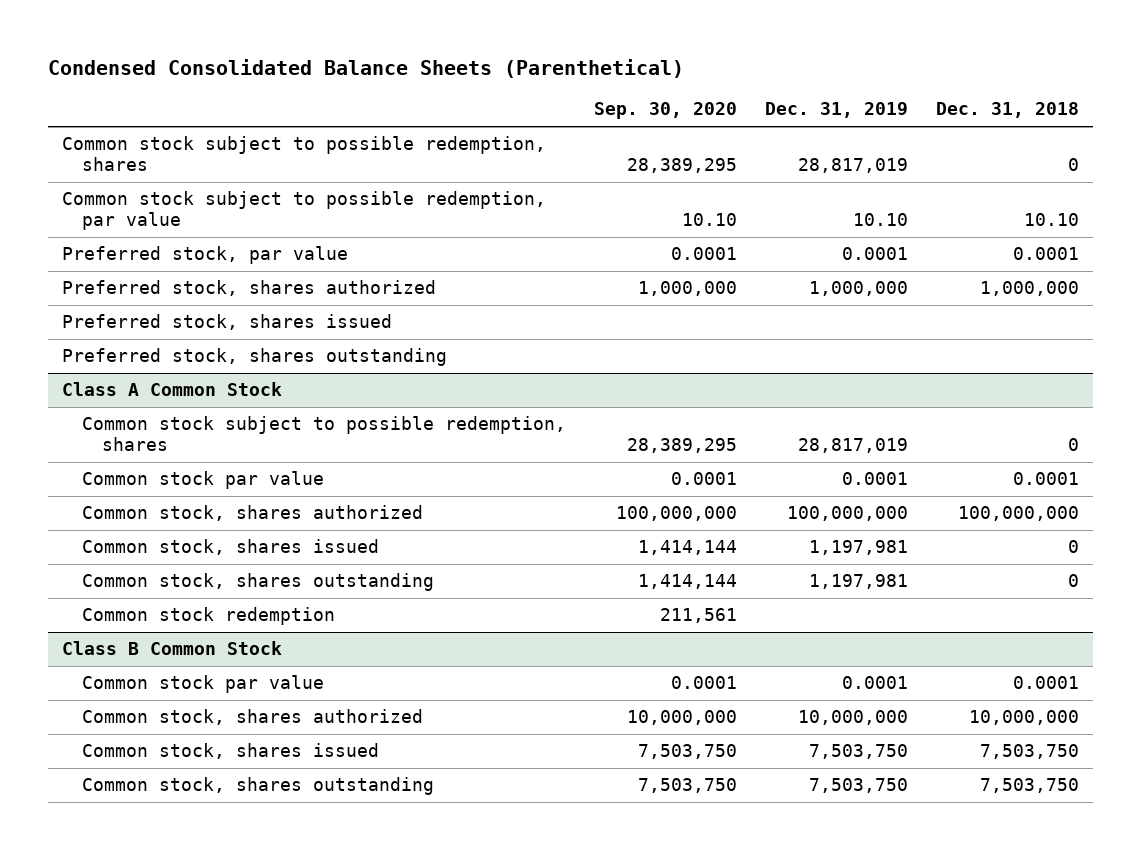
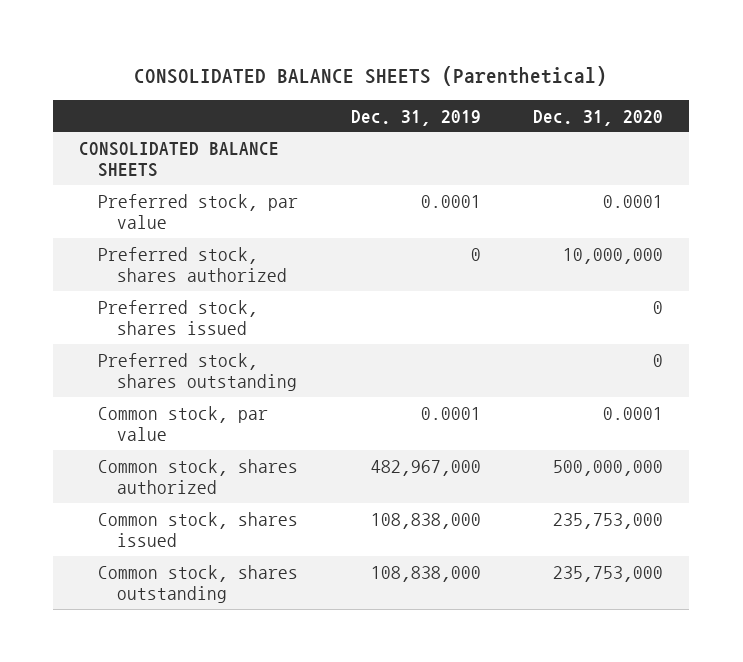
[47,58,684,78] Condensed Consolidated Balance Sheets (Parenthetical) -> [134,65,608,86] CONSOLIDATED BALANCE SHEETS (Parenthetical)
[593,102,737,120] Sep. 30, 2020 -> none
[935,102,1079,119] Dec. 31, 2018 -> none
none -> [533,109,664,126] Dec. 31, 2020
[61,136,546,172] Common stock subject to possible redemption, shares -> none
[61,191,546,231] Common stock subject to possible redemption, par value -> none
none -> [79,141,280,177] CONSOLIDATED BALANCE SHEETS
[808,281,908,297] 1,000,000 -> [470,247,481,261] 0
[61,382,282,397] Class A Common Stock -> none
[81,416,566,452] Common stock subject to possible redemption, shares -> none
[81,607,335,626] Common stock redemption -> none
[61,641,282,656] Class B Common Stock -> none
[81,675,324,694] Common stock par value -> none
[81,709,423,726] Common stock, shares authorized -> none
[81,743,379,760] Common stock, shares issued -> none
[81,777,434,796] Common stock, shares outstanding -> none
[81,471,324,490] Common stock par value -> [98,405,269,441] Common stock, par value
[786,506,908,522] 100,000,000 -> [370,459,481,476] 482,967,000
[808,540,908,556] 1,197,981 -> [370,512,481,529] 108,838,000
[808,574,908,590] 1,197,981 -> [370,565,481,582] 108,838,000

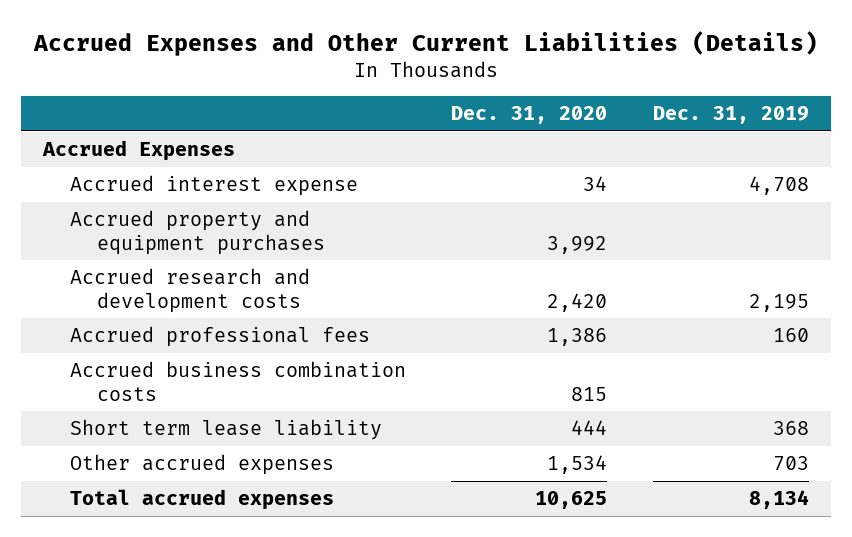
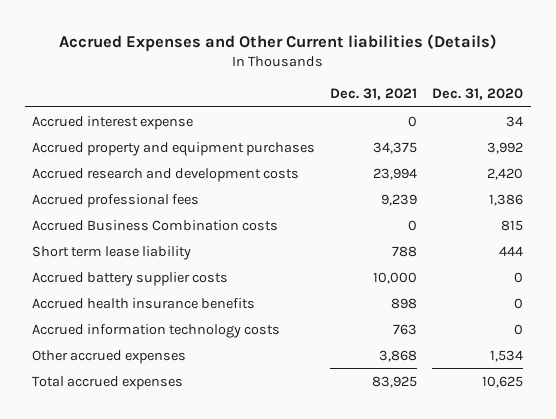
[32,30,818,56] Accrued Expenses and Other Current Liabilities (Details) -> [58,34,497,52] Accrued Expenses and Other Current liabilities (Details)
[652,106,809,125] Dec. 31, 2019 -> none
none -> [330,88,418,101] Dec. 31, 2021
[42,140,236,162] Accrued Expenses -> none
[70,361,407,401] Accrued business combination costs -> [32,219,279,231] Accrued Business Combination costs
none -> [32,271,229,286] Accrued battery supplier costs
none -> [32,297,256,309] Accrued health insurance benefits
none -> [32,323,281,338] Accrued information technology costs

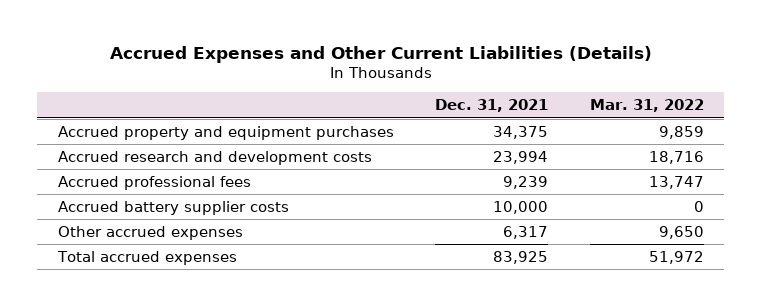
[58,34,497,52] Accrued Expenses and Other Current liabilities (Details) -> [109,45,652,63] Accrued Expenses and Other Current Liabilities (Details)
[432,88,524,101] Dec. 31, 2020 -> none
none -> [589,99,704,113] Mar. 31, 2022
[32,115,194,130] Accrued interest expense -> none
[32,219,279,231] Accrued Business Combination costs -> none
[32,245,192,260] Short term lease liability -> none
[32,297,256,309] Accrued health insurance benefits -> none
[32,323,281,338] Accrued information technology costs -> none
[379,349,418,362] 3,868 -> [503,225,549,239] 6,317

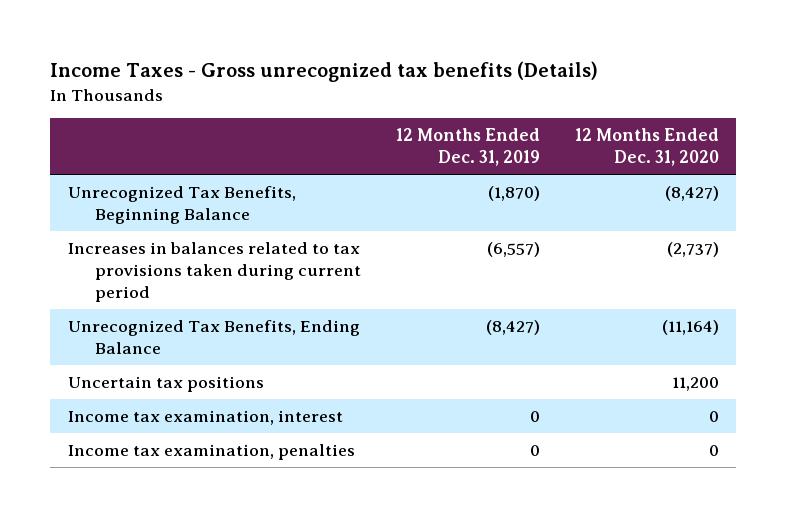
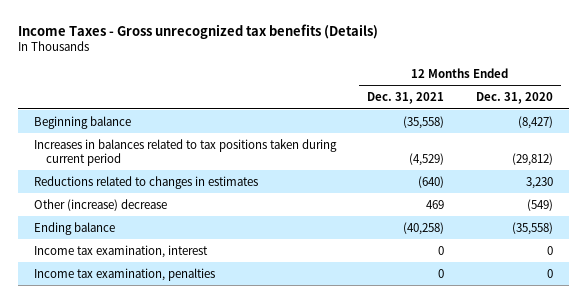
[396,128,541,167] 12 Months Ended Dec. 31, 2019 -> none
none -> [367,92,445,105] Dec. 31, 2021
[67,375,264,392] Uncertain tax positions -> none
[67,185,296,225] Unrecognized Tax Benefits, Beginning Balance -> [33,115,131,129] Beginning balance
[67,241,362,303] Increases in balances related to tax provisions taken during current period -> [33,138,337,167] Increases in balances related to tax positions taken during current period
[667,241,720,257] (2,737) -> [512,153,554,167] (29,812)
none -> [33,175,258,189] Reductions related to changes in estimates
none -> [33,198,167,211] Other (increase) decrease
[67,319,360,355] Unrecognized Tax Benefits, Ending Balance -> [33,221,115,235] Ending balance
[662,319,720,335] (11,164) -> [512,221,554,235] (35,558)

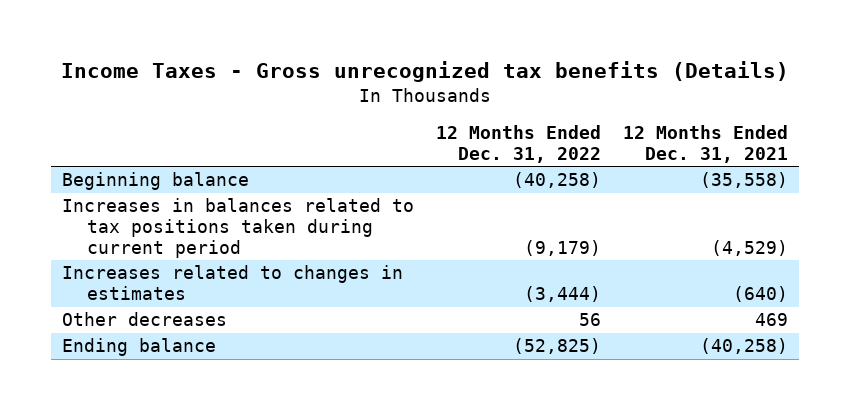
[476,92,554,105] Dec. 31, 2020 -> none
none -> [436,125,602,163] 12 Months Ended Dec. 31, 2022
[33,175,258,189] Reductions related to changes in estimates -> [61,265,403,301] Increases related to changes in estimates
[33,198,167,211] Other (increase) decrease -> [61,312,227,327] Other decreases
[33,244,208,258] Income tax examination, interest -> none
[33,267,215,281] Income tax examination, penalties -> none

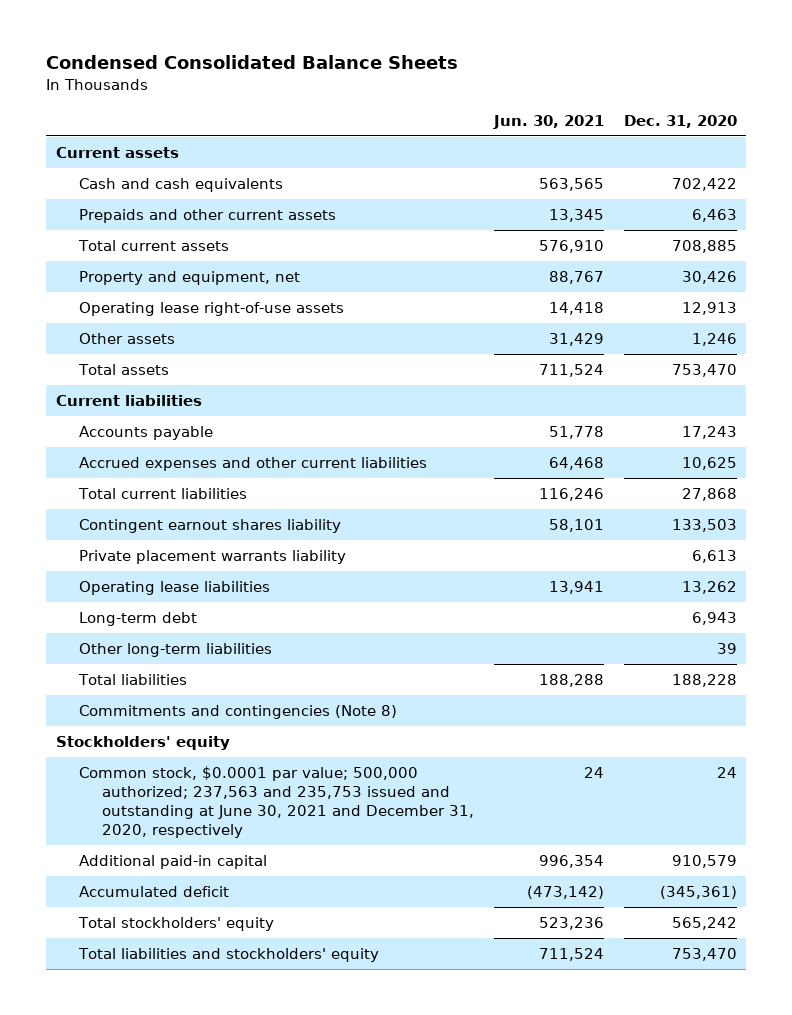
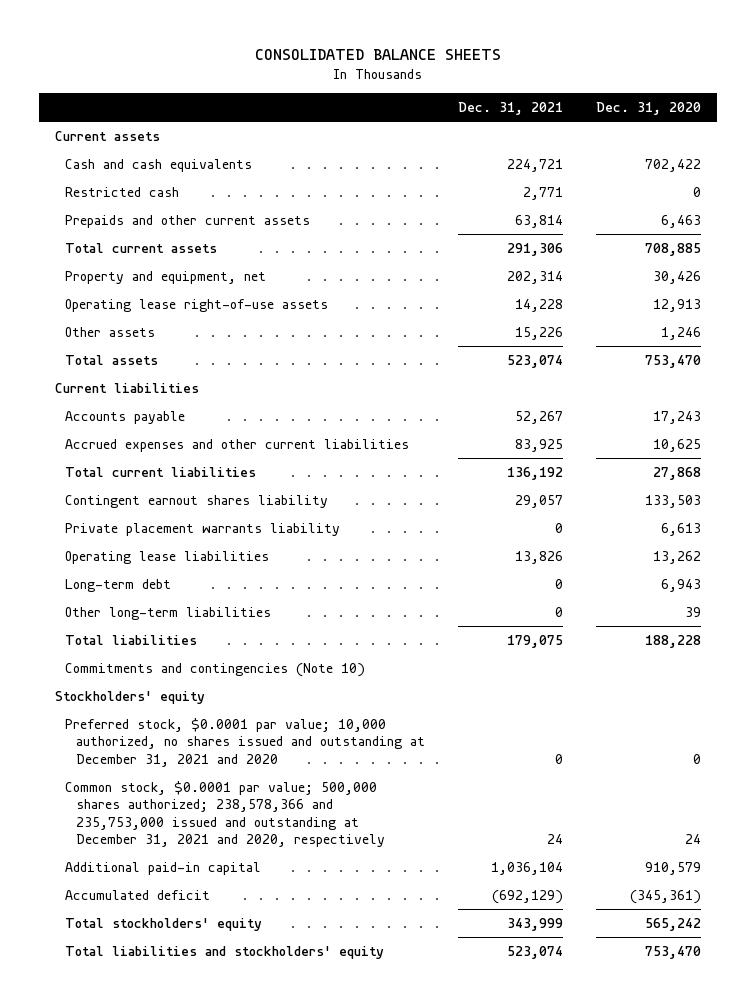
[45,55,458,70] Condensed Consolidated Balance Sheets -> [254,49,501,61] CONSOLIDATED BALANCE SHEETS
[492,114,604,129] Jun. 30, 2021 -> none
none -> [457,102,563,116] Dec. 31, 2021
none -> [65,186,180,197] Restricted cash
[79,704,398,719] Commitments and contingencies (Note 8) -> [65,662,366,677] Commitments and contingencies (Note 10)
none -> [65,717,425,767] Preferred stock, $0.0001 par value; 10,000 authorized, no shares issued and outstanding at December 31, 2021 and 2020
[79,765,475,838] Common stock, $0.0001 par value; 500,000 authorized; 237,563 and 235,753 issued and outstanding at June 30, 2021 and December 31, 2020, respectively -> [65,780,385,847] Common stock, $0.0001 par value; 500,000 shares authorized; 238,578,366 and 235,753,000 issued and outstanding at December 31, 2021 and 2020, respectively

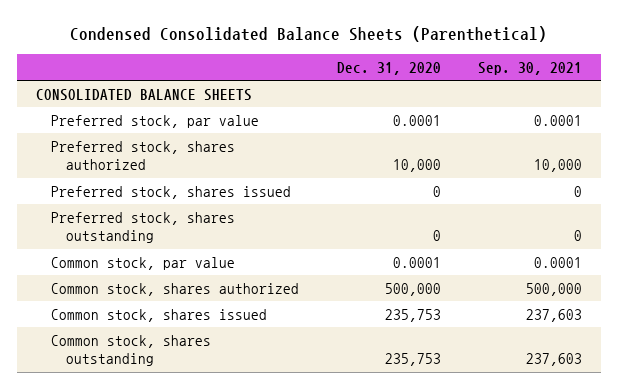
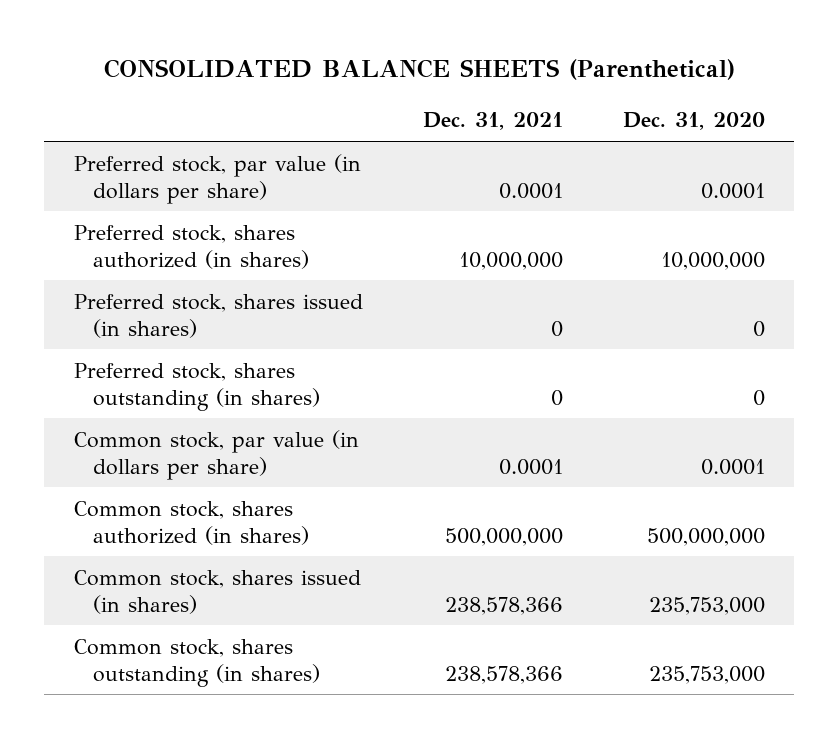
[70,26,548,43] Condensed Consolidated Balance Sheets (Parenthetical) -> [104,59,736,81] CONSOLIDATED BALANCE SHEETS (Parenthetical)
[478,61,583,75] Sep. 30, 2021 -> none
none -> [422,112,563,131] Dec. 31, 2021
[35,88,252,101] CONSOLIDATED BALANCE SHEETS -> none
[50,114,259,128] Preferred stock, par value -> [73,153,361,204] Preferred stock, par value (in dollars per share)
[50,140,235,171] Preferred stock, shares authorized -> [73,224,310,269] Preferred stock, shares authorized (in shares)
[392,159,441,173] 10,000 -> [660,251,765,270] 10,000,000
[50,185,291,199] Preferred stock, shares issued -> [73,293,363,338] Preferred stock, shares issued (in shares)
[50,211,235,244] Preferred stock, shares outstanding -> [73,362,321,411] Preferred stock, shares outstanding (in shares)
[50,256,235,270] Common stock, par value -> [73,429,359,480] Common stock, par value (in dollars per share)
[50,282,299,296] Common stock, shares authorized -> [73,500,310,545] Common stock, shares authorized (in shares)
[384,282,441,296] 500,000 -> [646,527,765,546] 500,000,000
[50,308,267,322] Common stock, shares issued -> [73,569,361,614] Common stock, shares issued (in shares)
[384,308,441,322] 235,753 -> [648,596,765,615] 235,753,000
[50,334,211,367] Common stock, shares outstanding -> [73,638,321,687] Common stock, shares outstanding (in shares)
[384,353,441,367] 235,753 -> [648,665,765,684] 235,753,000

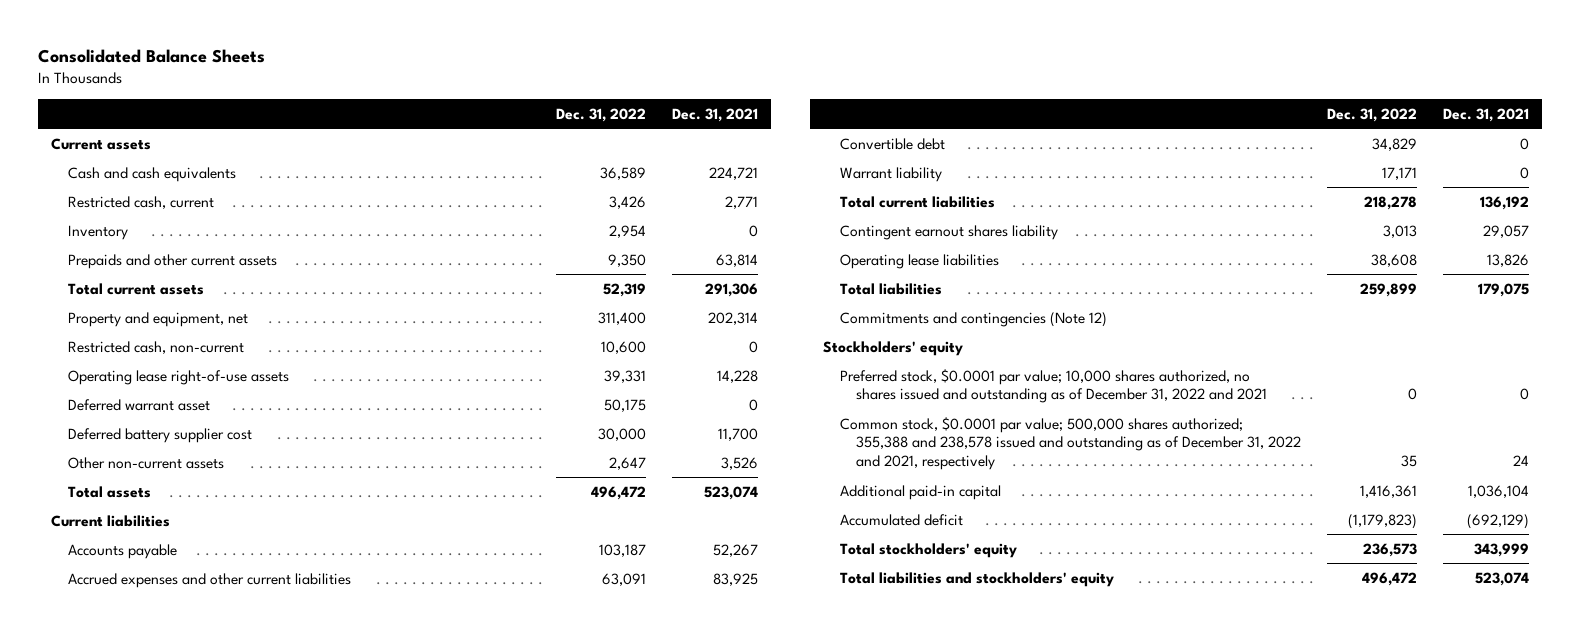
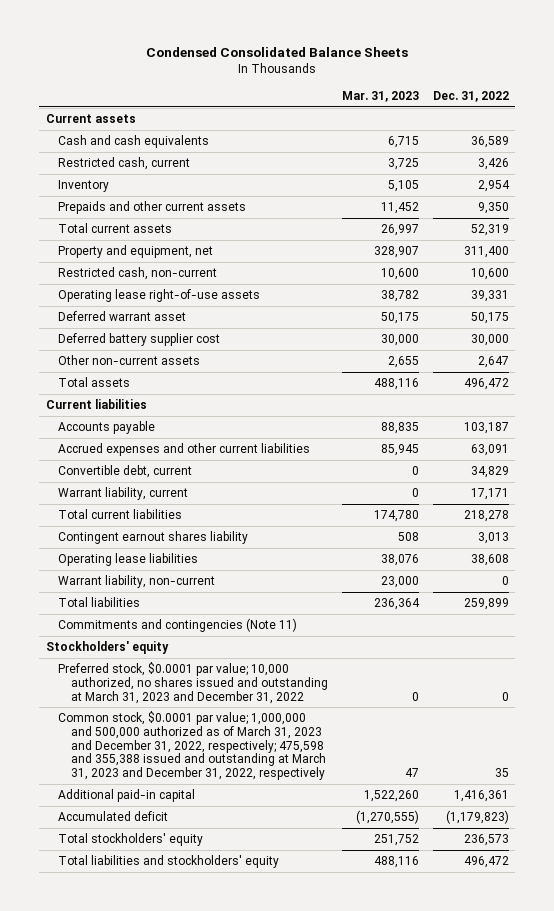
[38,49,266,64] Consolidated Balance Sheets -> [146,47,409,58] Condensed Consolidated Balance Sheets
[671,107,758,122] Dec. 31, 2021 -> none
none -> [341,91,419,103] Mar. 31, 2023
[839,137,945,150] Convertible debt -> [58,465,193,479] Convertible debt, current
[839,166,942,182] Warrant liability -> [58,487,189,501] Warrant liability, current
none -> [58,575,216,589] Warrant liability, non-current
[839,311,1107,327] Commitments and contingencies (Note 12) -> [58,618,298,633] Commitments and contingencies (Note 11)
[839,368,1268,404] Preferred stock, $0.0001 par value; 10,000 shares authorized, no shares issued and outstanding as of December 31, 2022 and 2021 -> [58,662,328,704] Preferred stock, $0.0001 par value; 10,000 authorized, no shares issued and outstanding at March 31, 2023 and December 31, 2022
[839,416,1302,471] Common stock, $0.0001 par value; 500,000 shares authorized; 355,388 and 238,578 issued and outstanding as of December 31, 2022 and 2021, respectively -> [58,711,326,781] Common stock, $0.0001 par value; 1,000,000 and 500,000 authorized as of March 31, 2023 and December 31, 2022, respectively; 475,598 and 355,388 issued and outstanding at March 31, 2023 and December 31, 2022, respectively

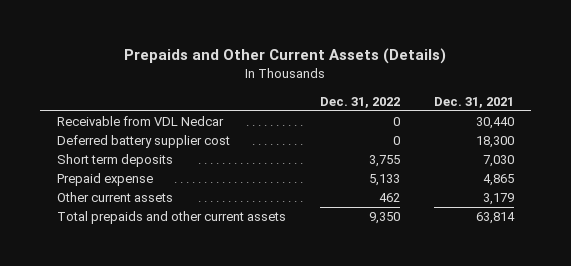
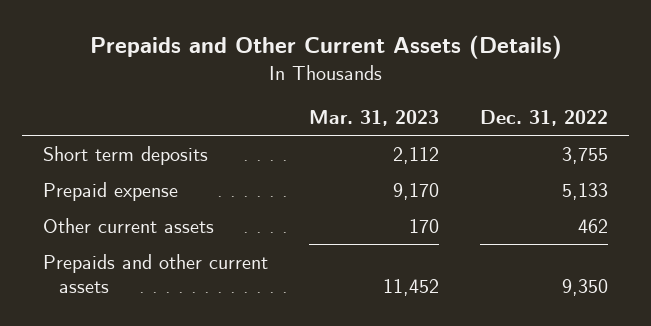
[433,96,514,108] Dec. 31, 2021 -> none
none -> [309,110,440,127] Mar. 31, 2023
[56,116,224,127] Receivable from VDL Nedcar -> none
[56,135,230,149] Deferred battery supplier cost -> none
[56,211,286,225] Total prepaids and other current assets -> [42,253,268,294] Prepaids and other current assets

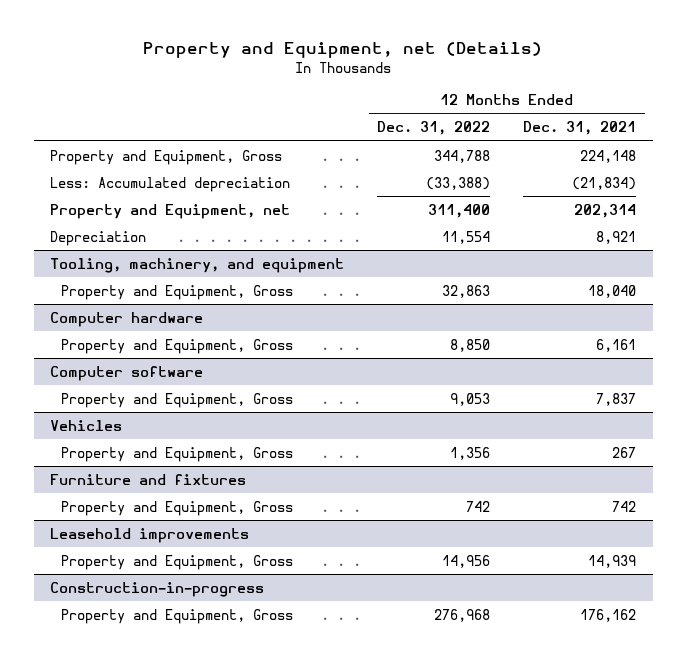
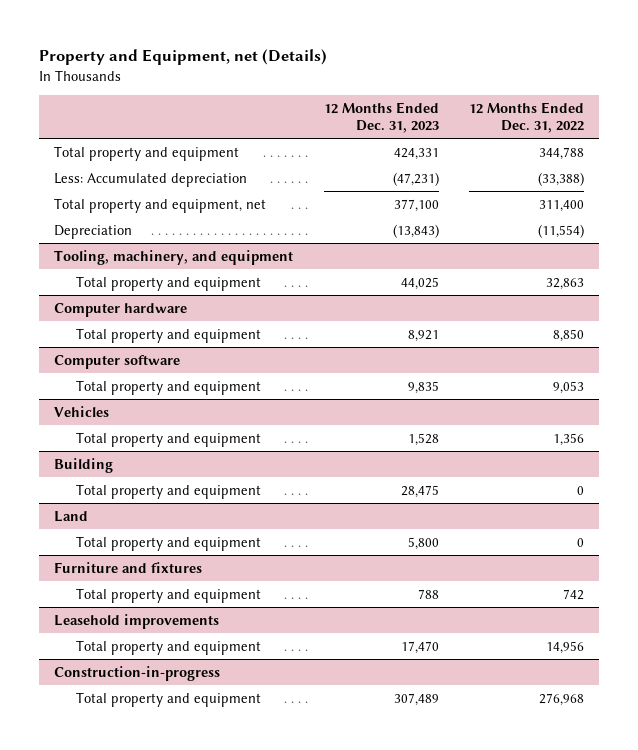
[523,120,637,135] Dec. 31, 2021 -> none
none -> [323,101,439,133] 12 Months Ended Dec. 31, 2023
[50,149,283,165] Property and Equipment, Gross -> [54,145,240,161] Total property and equipment
[50,203,291,219] Property and Equipment, net -> [54,197,267,213] Total property and equipment, net
[442,230,491,244] 11,554 -> [538,223,585,238] (11,554)
[60,284,293,300] Property and Equipment, Gross -> [75,275,261,291] Total property and equipment
[60,338,293,354] Property and Equipment, Gross -> [75,327,261,343] Total property and equipment
[60,392,293,408] Property and Equipment, Gross -> [75,379,261,395] Total property and equipment
[60,446,293,462] Property and Equipment, Gross -> [75,431,261,447] Total property and equipment
none -> [54,457,114,473] Building
none -> [75,483,261,499] Total property and equipment
none -> [54,510,89,522] Land
none -> [75,535,261,551] Total property and equipment
[60,500,293,516] Property and Equipment, Gross -> [75,587,261,603] Total property and equipment
[60,554,293,570] Property and Equipment, Gross -> [75,639,261,655] Total property and equipment
[60,608,293,624] Property and Equipment, Gross -> [75,691,261,707] Total property and equipment

